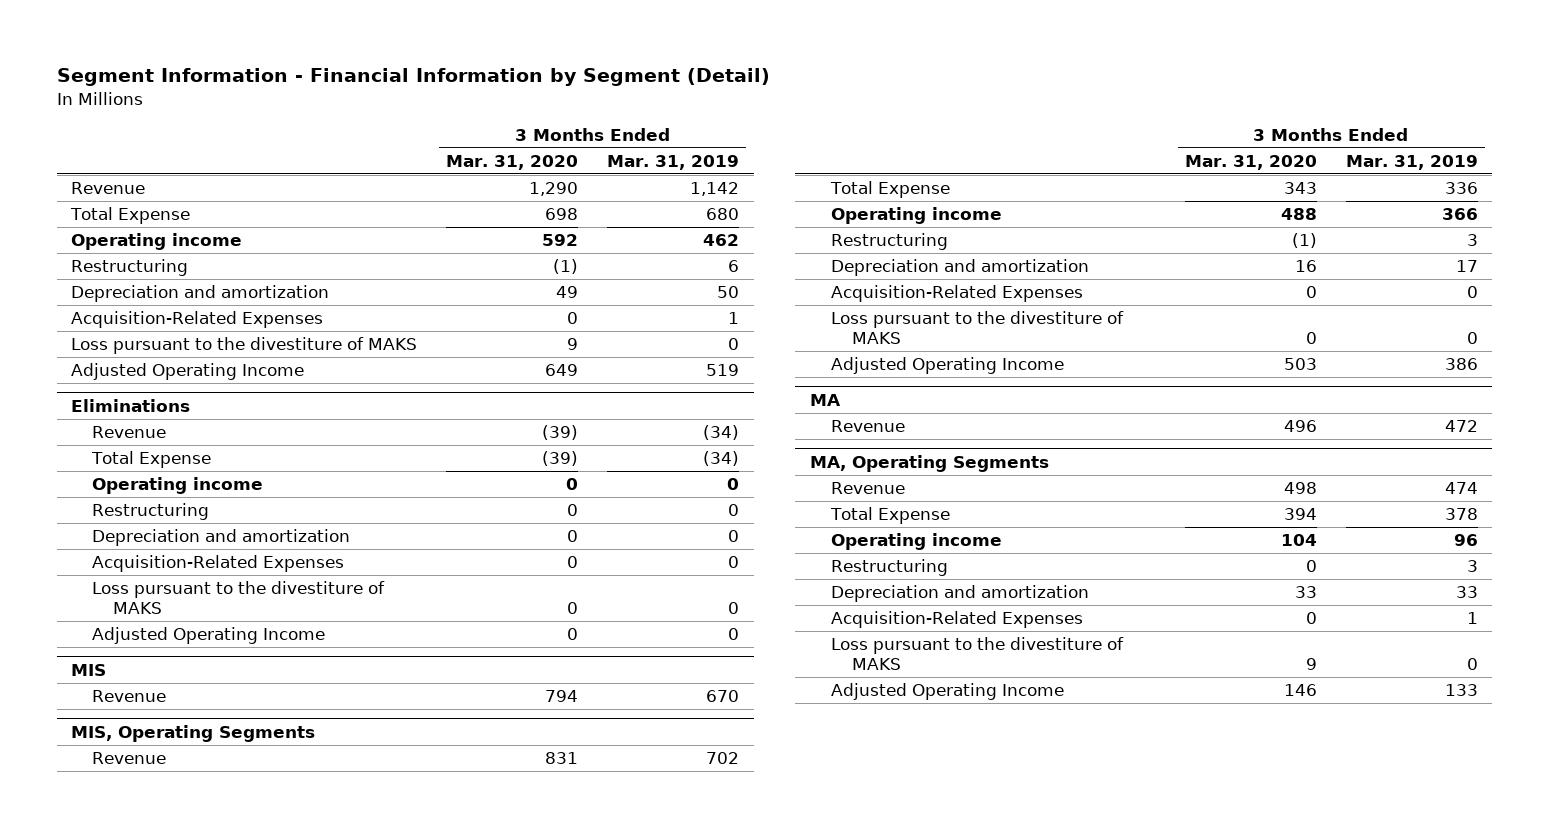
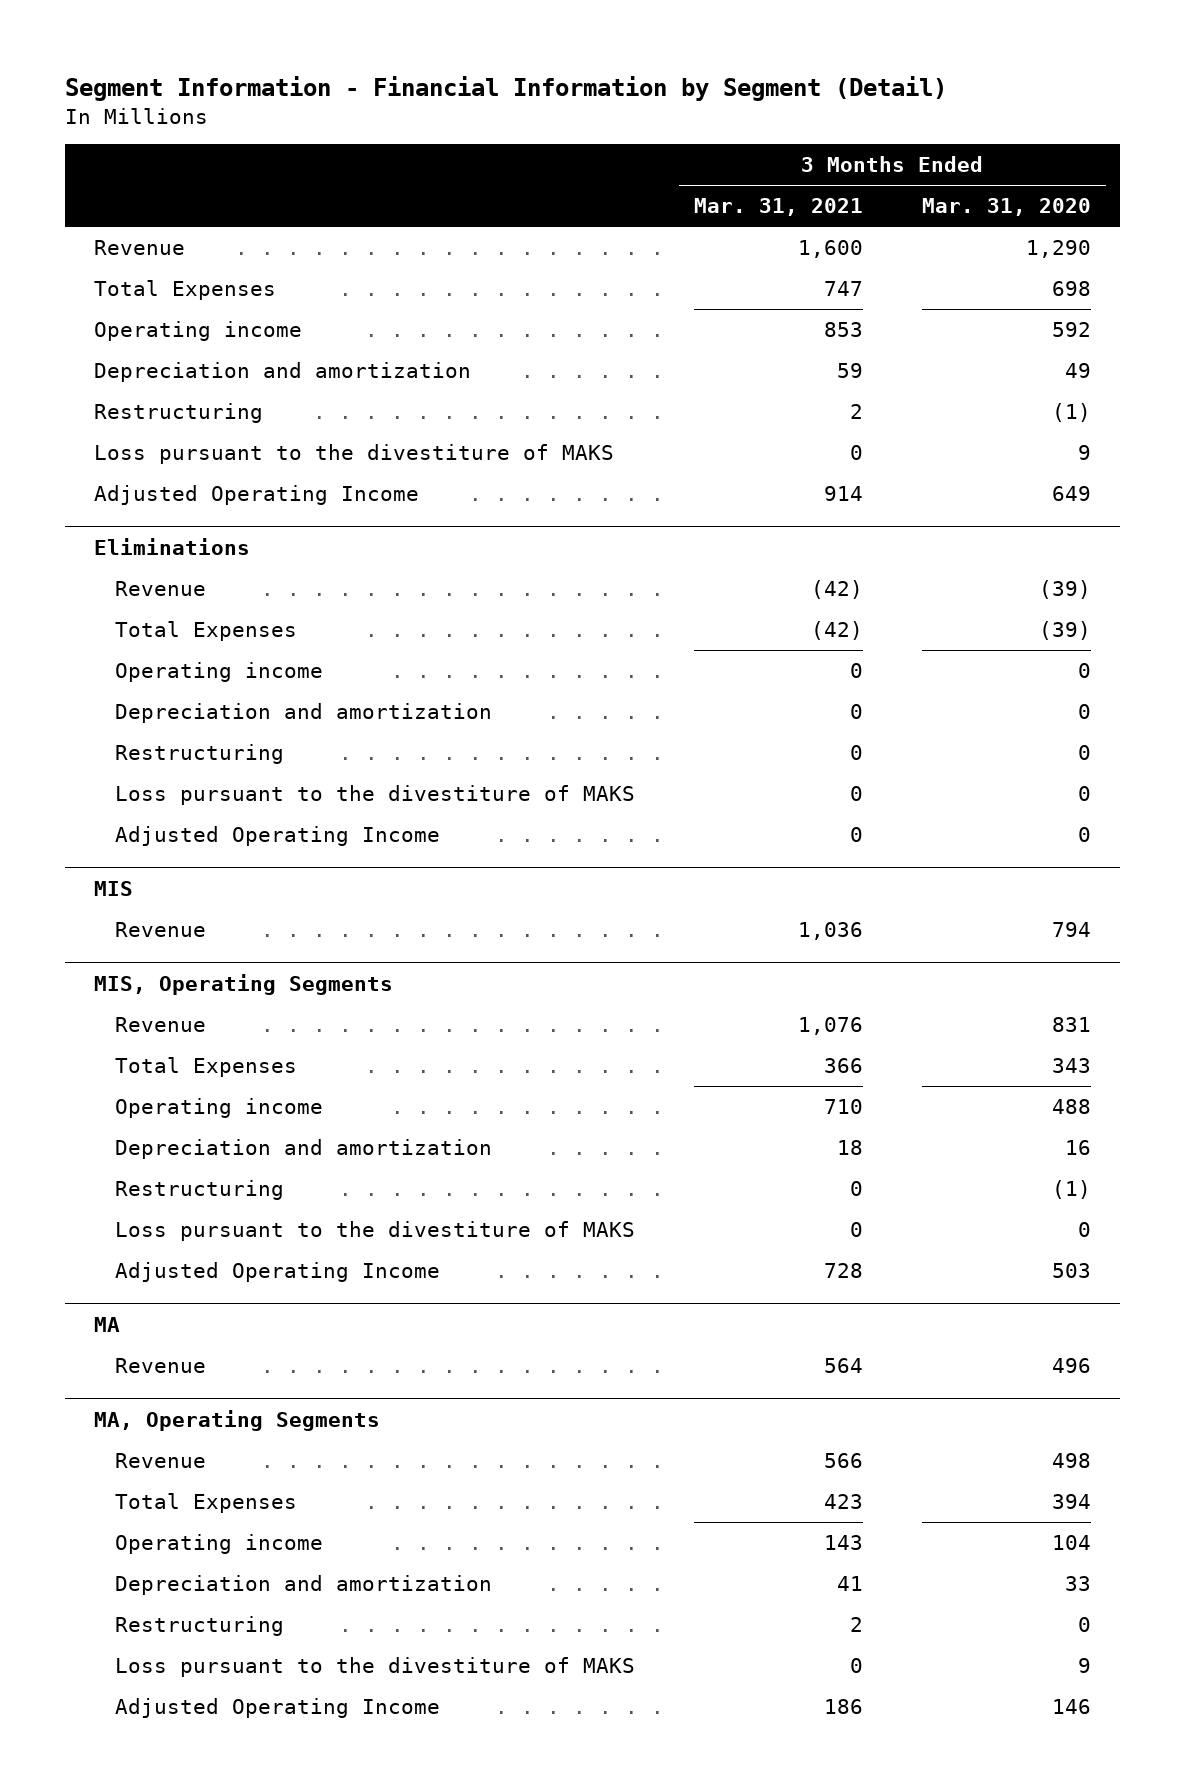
[607,154,740,170] Mar. 31, 2019 -> none
none -> [693,198,863,217] Mar. 31, 2021
[70,207,191,225] Total Expense -> [94,279,277,300] Total Expenses
[71,311,324,329] Acquisition-Related Expenses -> none
[71,259,189,277] Restructuring -> [94,402,264,423] Restructuring
[90,451,211,469] Total Expense -> none
none -> [114,620,297,641] Total Expenses
[91,555,344,573] Acquisition-Related Expenses -> none
[91,503,209,521] Restructuring -> [114,743,284,764] Restructuring
[829,181,950,199] Total Expense -> [114,1056,297,1077] Total Expenses
[830,285,1083,303] Acquisition-Related Expenses -> none
[830,233,948,251] Restructuring -> [114,1179,284,1200] Restructuring
[829,507,950,525] Total Expense -> [114,1492,297,1513] Total Expenses
[830,611,1083,629] Acquisition-Related Expenses -> none
[830,559,948,577] Restructuring -> [114,1615,284,1636] Restructuring

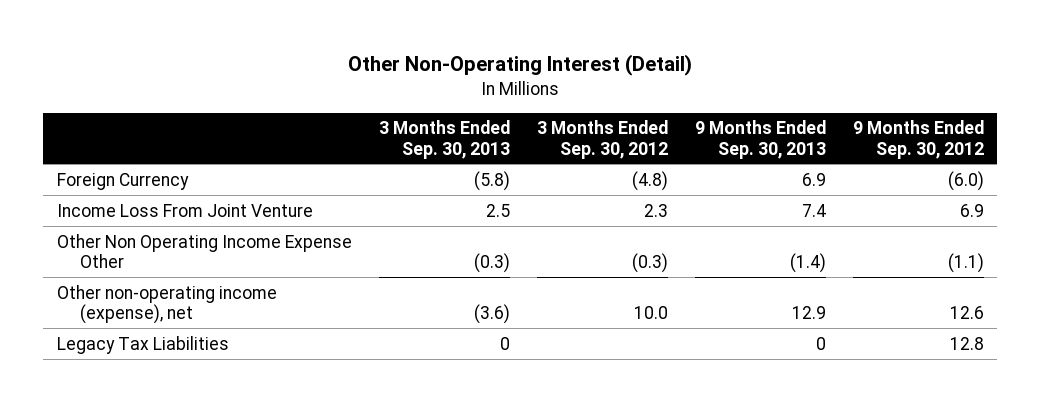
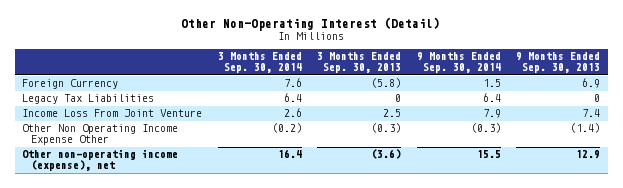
[536,120,668,159] 3 Months Ended Sep. 30, 2012 -> none
[852,120,984,159] 9 Months Ended Sep. 30, 2012 -> none
none -> [217,52,302,74] 3 Months Ended Sep. 30, 2014
none -> [416,52,501,74] 9 Months Ended Sep. 30, 2014
[56,335,229,354] Legacy Tax Liabilities -> [22,94,155,105] Legacy Tax Liabilities

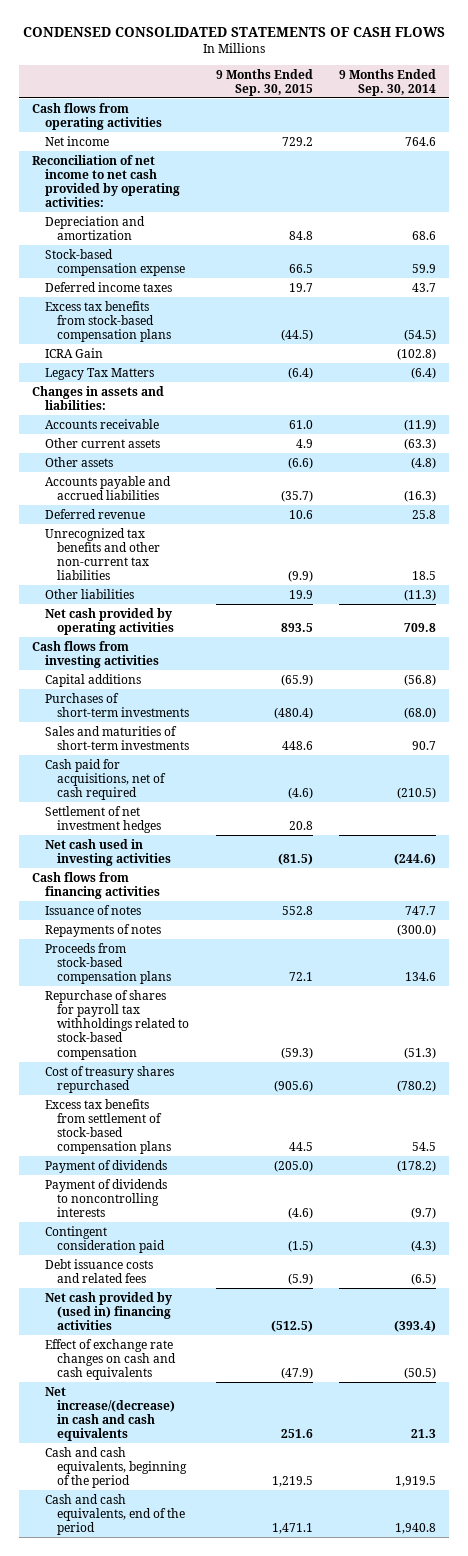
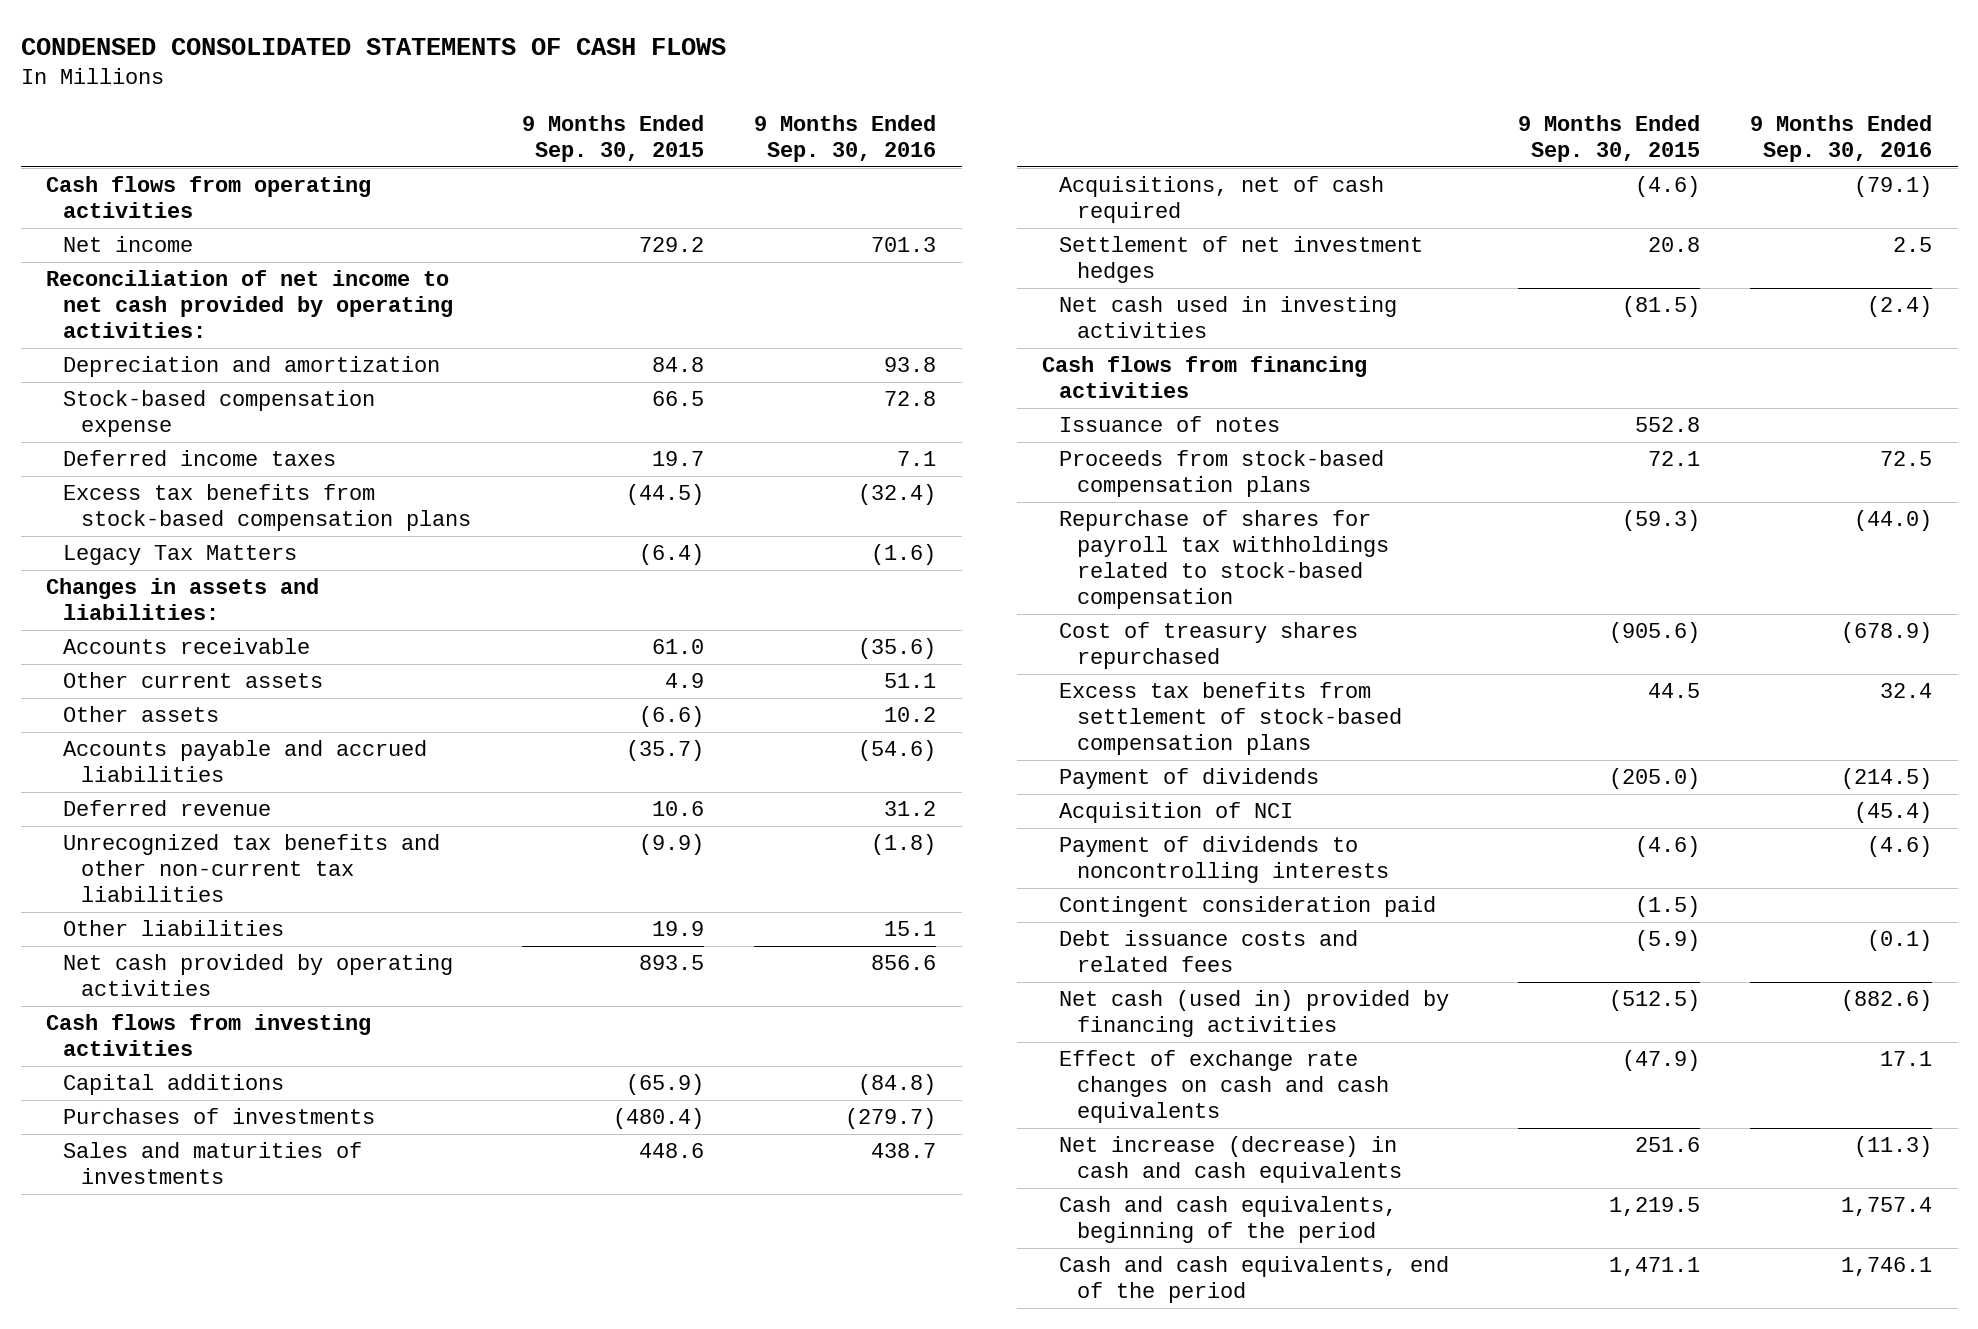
[339,68,437,96] 9 Months Ended Sep. 30, 2014 -> none
none -> [754,114,937,162] 9 Months Ended Sep. 30, 2016
[44,347,103,358] ICRA Gain -> none
[44,692,190,717] Purchases of short-term investments -> [63,1108,376,1125] Purchases of investments
[44,725,190,750] Sales and maturities of short-term investments -> [63,1142,363,1185] Sales and maturities of investments
[44,758,167,801] Cash paid for acquisitions, net of cash required -> [1059,176,1385,224] Acquisitions, net of cash required
[44,923,161,937] Repayments of notes -> none
none -> [1059,802,1294,824] Acquisition of NCI
[44,1291,172,1331] Net cash provided by (used in) financing activities -> [1059,990,1450,1038] Net cash (used in) provided by financing activities
[44,1386,176,1442] Net increase/(decrease) in cash and cash equivalents -> [1059,1136,1402,1184] Net increase (decrease) in cash and cash equivalents

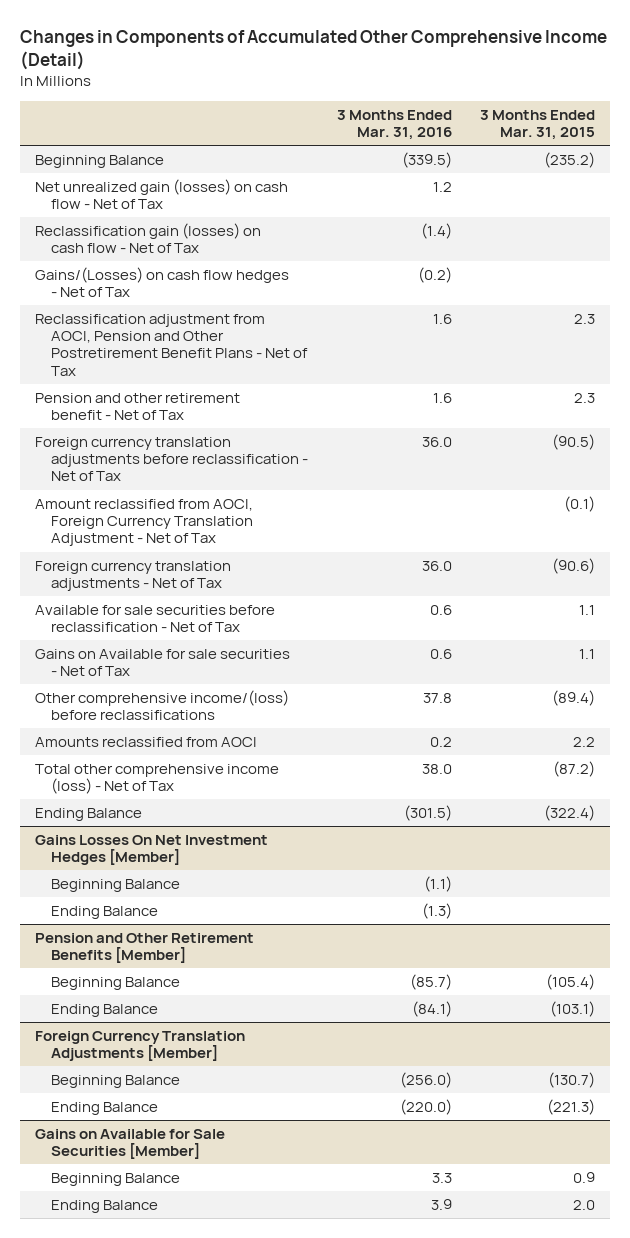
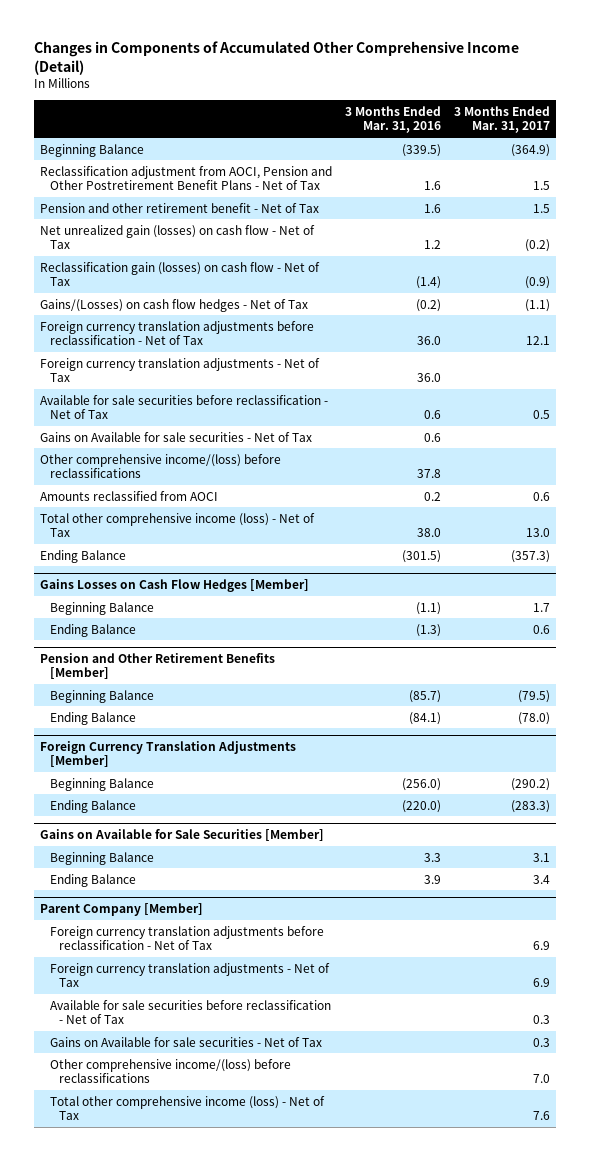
[480,109,596,140] 3 Months Ended Mar. 31, 2015 -> none
none -> [453,106,550,134] 3 Months Ended Mar. 31, 2017
[34,313,309,376] Reclassification adjustment from AOCI, Pension and Other Postretirement Benefit Plans - Net of Tax -> [40,165,333,190] Reclassification adjustment from AOCI, Pension and Other Postretirement Benefit Plans - Net of Tax
[34,392,240,421] Pension and other retirement benefit - Net of Tax -> [40,202,320,213] Pension and other retirement benefit - Net of Tax
[34,498,254,547] Amount reclassified from AOCI, Foreign Currency Translation Adjustment - Net of Tax -> none
[34,834,268,866] Gains Losses On Net Investment Hedges [Member] -> [40,578,310,592] Gains Losses on Cash Flow Hedges [Member]
none -> [40,902,204,916] Parent Company [Member]
none -> [49,925,324,950] Foreign currency translation adjustments before reclassification - Net of Tax
none -> [49,962,330,987] Foreign currency translation adjustments - Net of Tax
none -> [49,999,331,1024] Available for sale securities before reclassification - Net of Tax
none -> [49,1036,322,1047] Gains on Available for sale securities - Net of Tax
none -> [49,1058,291,1083] Other comprehensive income/(loss) before reclassifications
none -> [49,1095,325,1120] Total other comprehensive income (loss) - Net of Tax

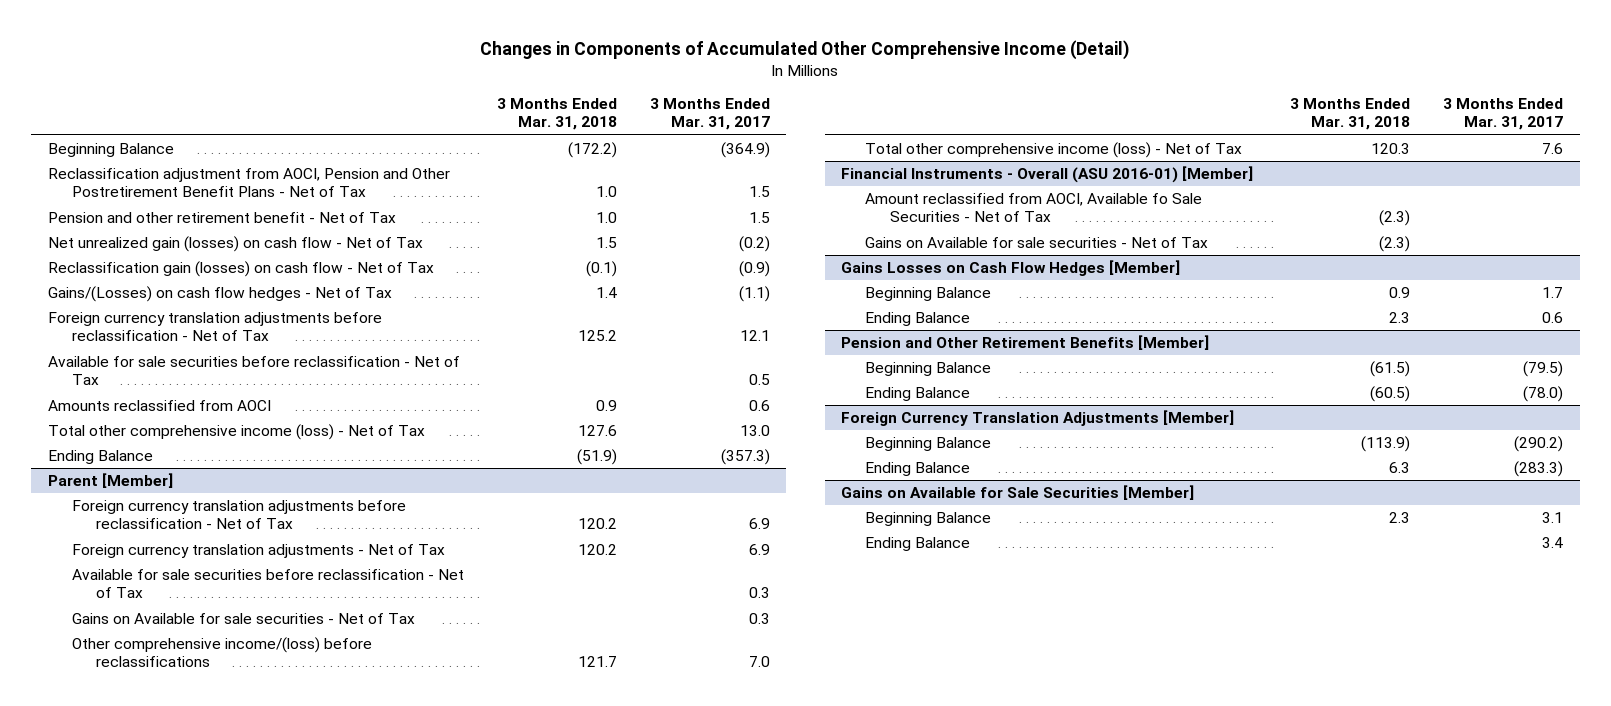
[345,106,442,134] 3 Months Ended Mar. 31, 2016 -> none
none -> [496,98,617,131] 3 Months Ended Mar. 31, 2018
[40,357,321,382] Foreign currency translation adjustments - Net of Tax -> none
[40,431,313,442] Gains on Available for sale securities - Net of Tax -> none
[40,453,282,478] Other comprehensive income/(loss) before reclassifications -> none
none -> [47,473,173,489] Parent [Member]
none -> [71,500,406,530] Foreign currency translation adjustments before reclassification - Net of Tax
none -> [71,544,445,559] Foreign currency translation adjustments - Net of Tax
none -> [71,569,464,599] Available for sale securities before reclassification - Net of Tax
none -> [71,613,415,625] Gains on Available for sale securities - Net of Tax
none -> [71,637,372,668] Other comprehensive income/(loss) before reclassifications
none -> [865,142,1243,159] Total other comprehensive income (loss) - Net of Tax
none -> [841,166,1254,184] Financial Instruments - Overall (ASU 2016-01) [Member]
none -> [865,193,1203,223] Amount reclassified from AOCI, Available fo Sale Securities - Net of Tax
none -> [865,237,1209,249] Gains on Available for sale securities - Net of Tax
[40,902,204,916] Parent Company [Member] -> none
[49,925,324,950] Foreign currency translation adjustments before reclassification - Net of Tax -> none
[49,962,330,987] Foreign currency translation adjustments - Net of Tax -> none
[49,999,331,1024] Available for sale securities before reclassification - Net of Tax -> none
[49,1036,322,1047] Gains on Available for sale securities - Net of Tax -> none
[49,1058,291,1083] Other comprehensive income/(loss) before reclassifications -> none
[49,1095,325,1120] Total other comprehensive income (loss) - Net of Tax -> none

